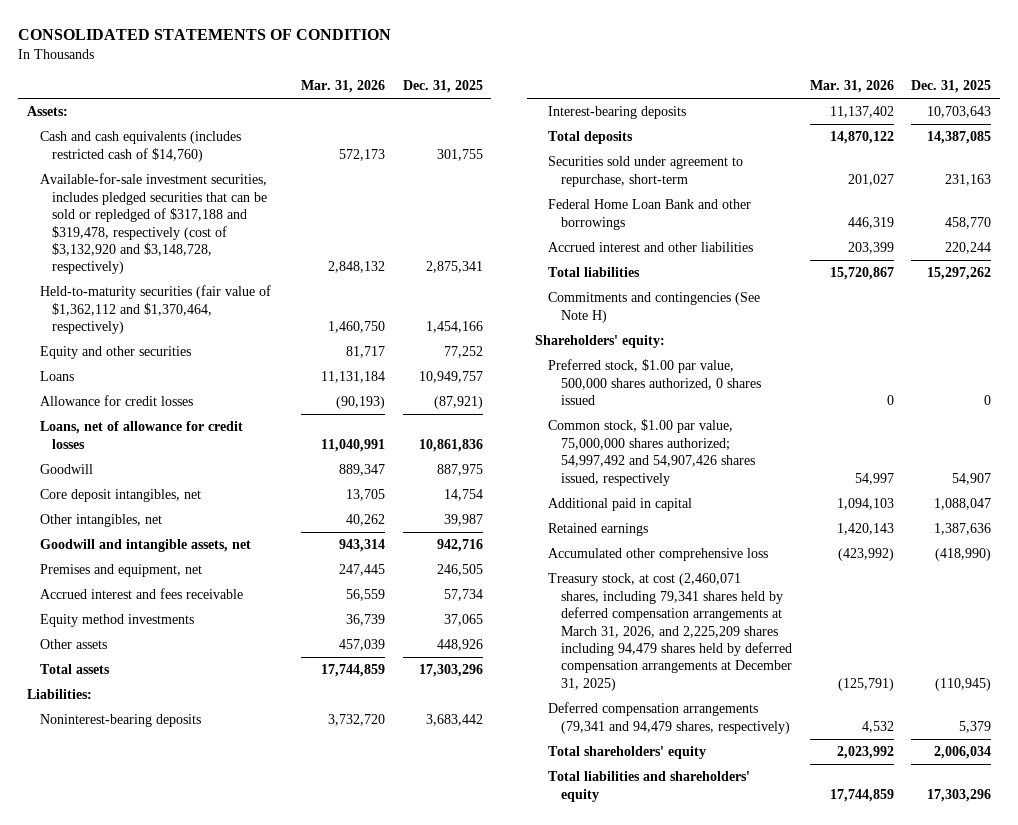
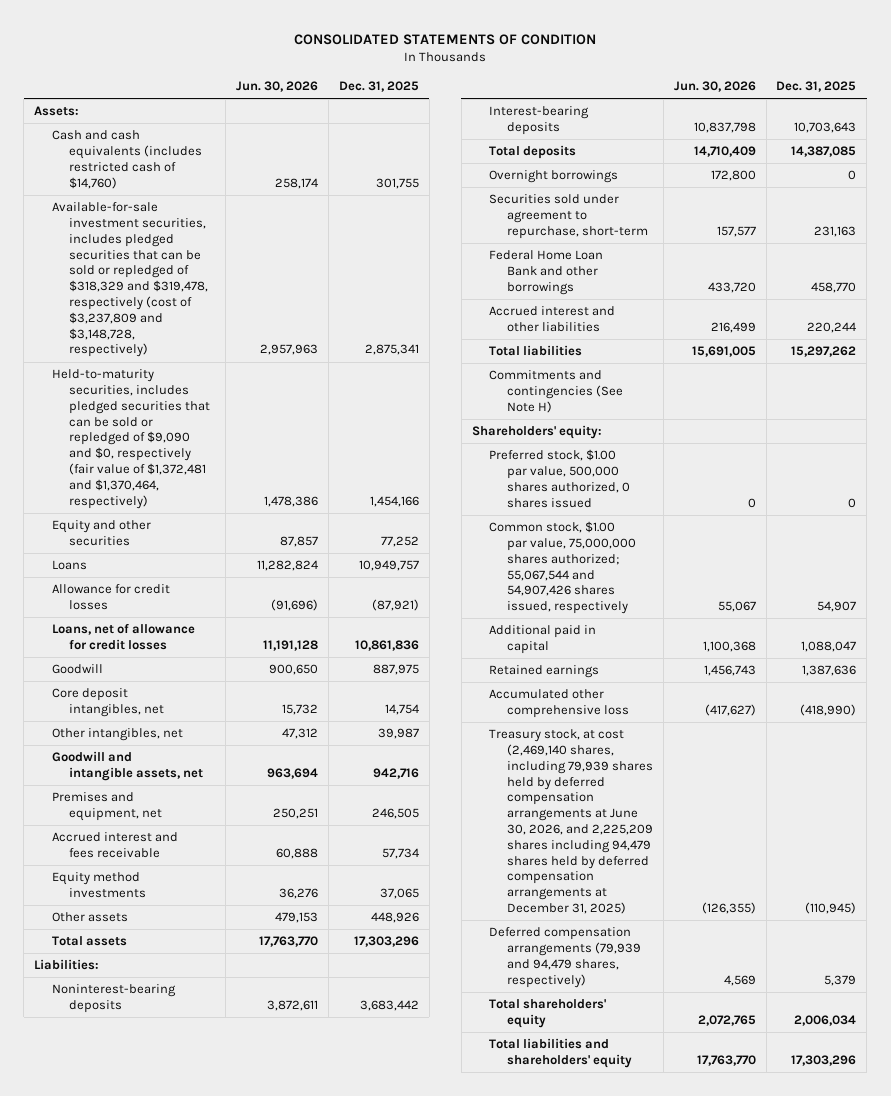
[301,80,386,94] Mar. 31, 2026 -> none
none -> [236,81,319,93] Jun. 30, 2026
[39,173,268,275] Available-for-sale investment securities, includes pledged securities that can be sold or repledged of $317,188 and $319,478, respectively (cost of $3,132,920 and $3,148,728, respectively) -> [51,202,209,358] Available-for-sale investment securities, includes pledged securities that can be sold or repledged of $318,329 and $319,478, respectively (cost of $3,237,809 and $3,148,728, respectively)
[39,285,271,335] Held-to-maturity securities (fair value of $1,362,112 and $1,370,464, respectively) -> [51,369,211,509] Held-to-maturity securities, includes pledged securities that can be sold or repledged of $9,090 and $0, respectively (fair value of $1,372,481 and $1,370,464, respectively)
none -> [489,170,619,184] Overnight borrowings
[548,419,756,486] Common stock, $1.00 par value, 75,000,000 shares authorized; 54,997,492 and 54,907,426 shares issued, respectively -> [489,521,636,615] Common stock, $1.00 par value, 75,000,000 shares authorized; 55,067,544 and 54,907,426 shares issued, respectively
[548,573,793,691] Treasury stock, at cost (2,460,071 shares, including 79,341 shares held by deferred compensation arrangements at March 31, 2026, and 2,225,209 shares including 94,479 shares held by deferred compensation arrangements at December 31, 2025) -> [489,729,653,915] Treasury stock, at cost (2,469,140 shares, including 79,939 shares held by deferred compensation arrangements at June 30, 2026, and 2,225,209 shares including 94,479 shares held by deferred compensation arrangements at December 31, 2025)
[548,702,791,734] Deferred compensation arrangements (79,341 and 94,479 shares, respectively) -> [489,927,641,988] Deferred compensation arrangements (79,939 and 94,479 shares, respectively)

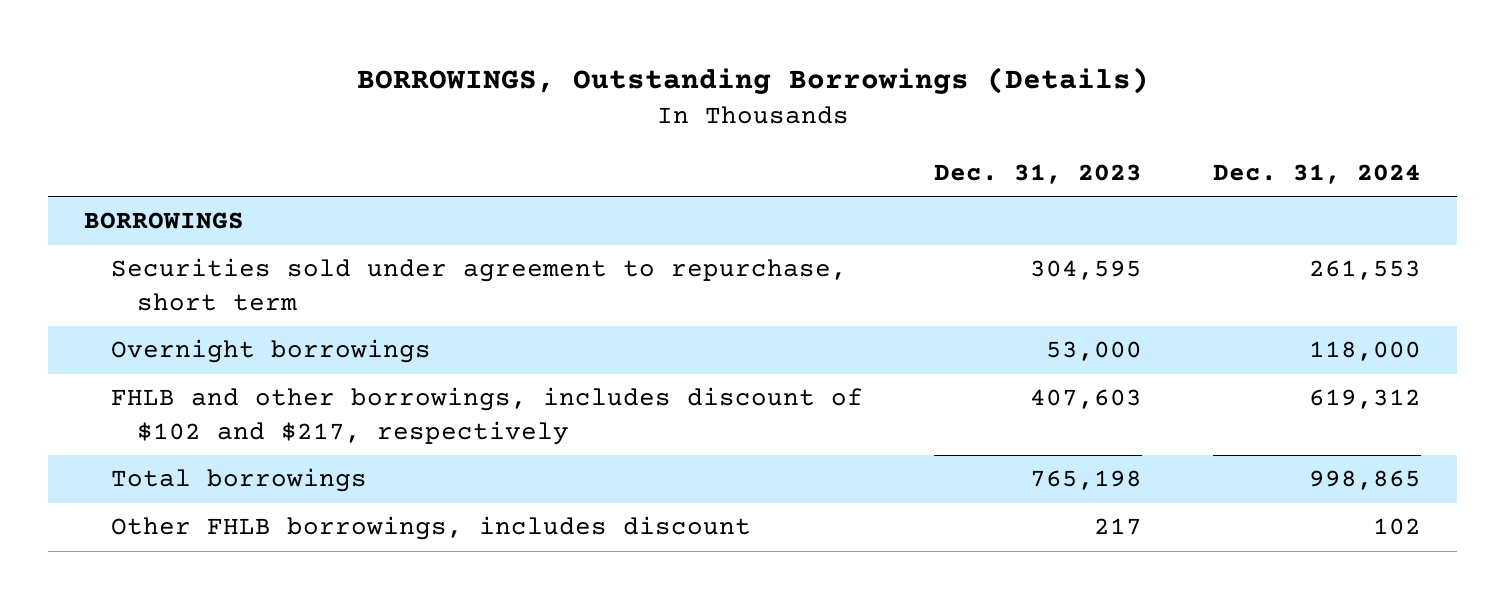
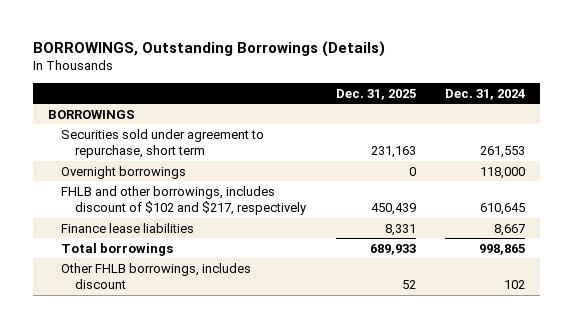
[934,164,1143,185] Dec. 31, 2023 -> none
none -> [335,88,416,100] Dec. 31, 2025
[1309,389,1422,410] 619,312 -> [480,203,526,216] 610,645
none -> [61,222,195,233] Finance lease liabilities

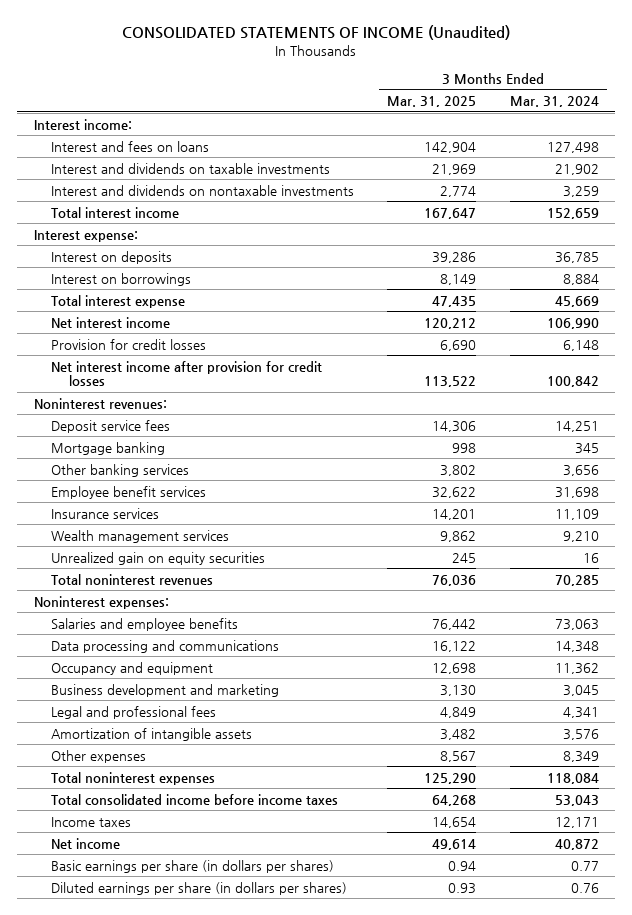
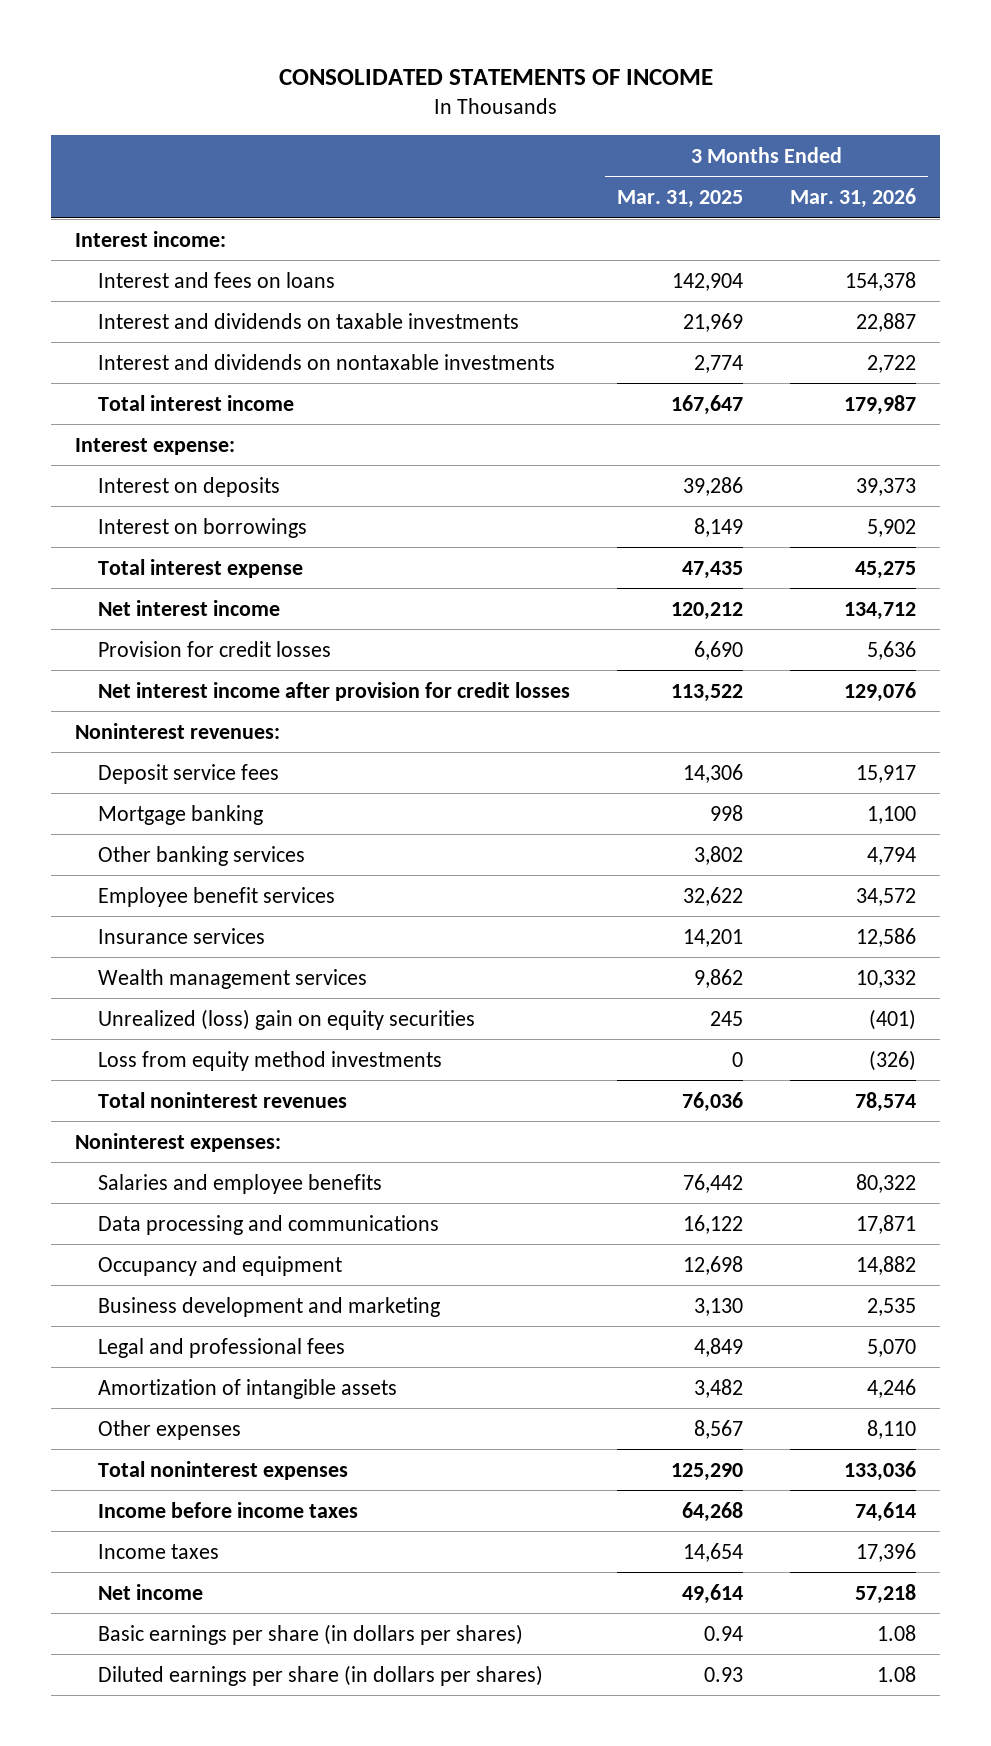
[122,25,511,41] CONSOLIDATED STATEMENTS OF INCOME (Unaudited) -> [278,68,713,85] CONSOLIDATED STATEMENTS OF INCOME
[509,96,599,108] Mar. 31, 2024 -> none
none -> [790,188,917,209] Mar. 31, 2026
[51,551,266,565] Unrealized gain on equity securities -> [97,1008,475,1030] Unrealized (loss) gain on equity securities
none -> [97,1050,442,1071] Loss from equity method investments
[51,793,339,805] Total consolidated income before income taxes -> [97,1501,358,1518] Income before income taxes

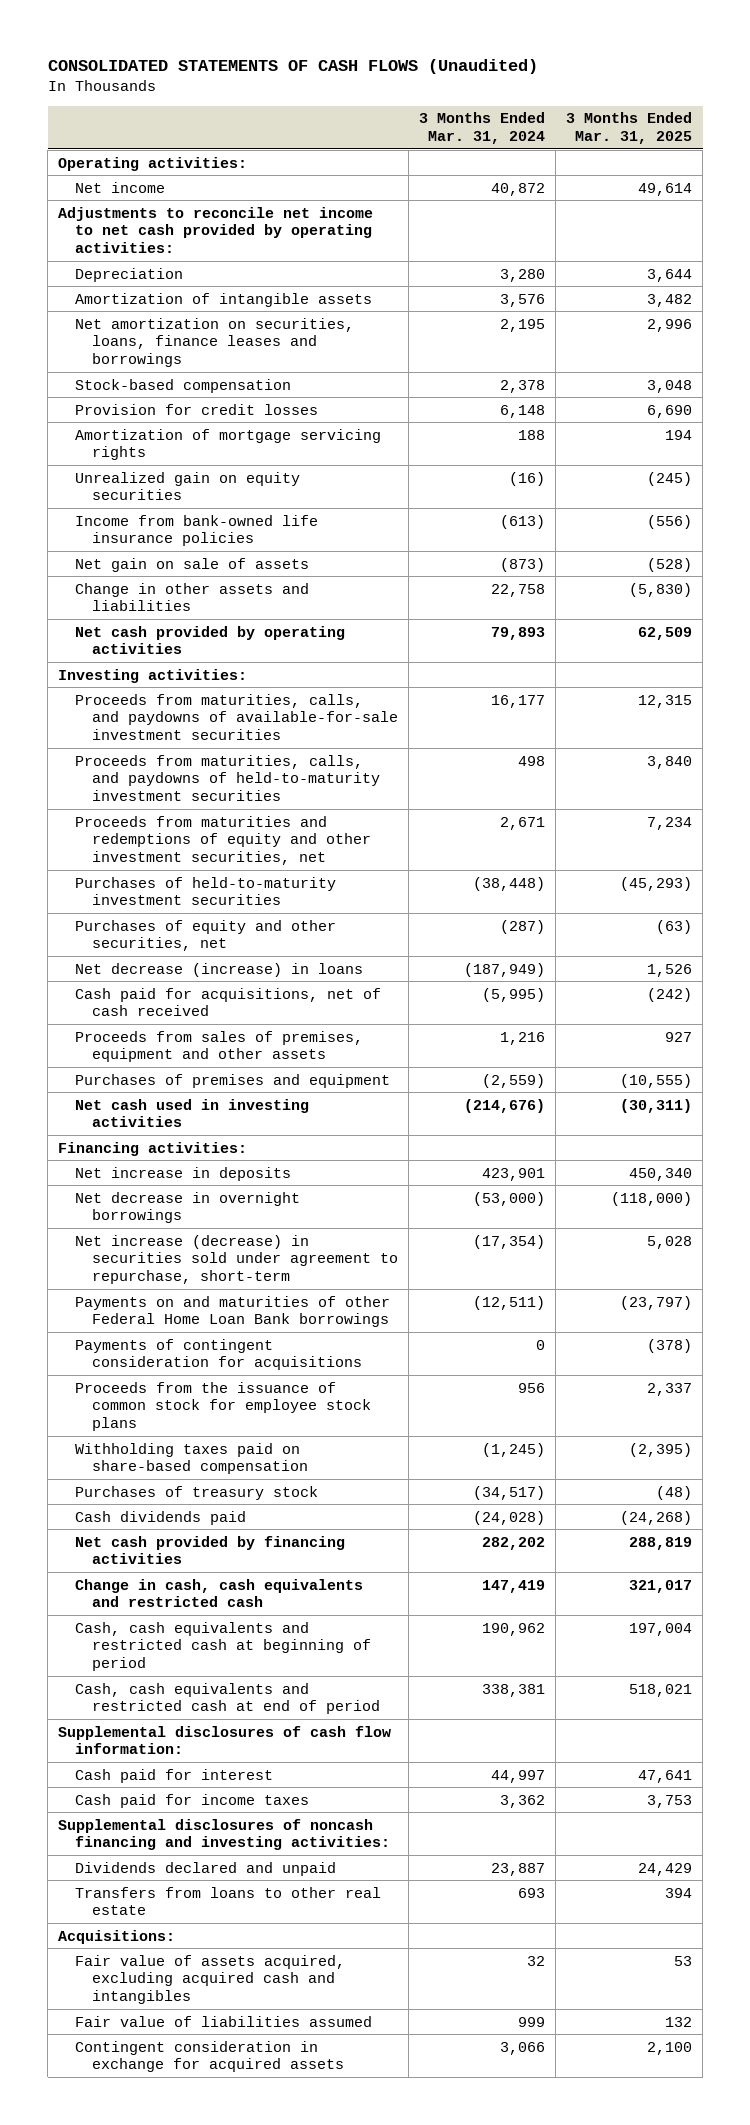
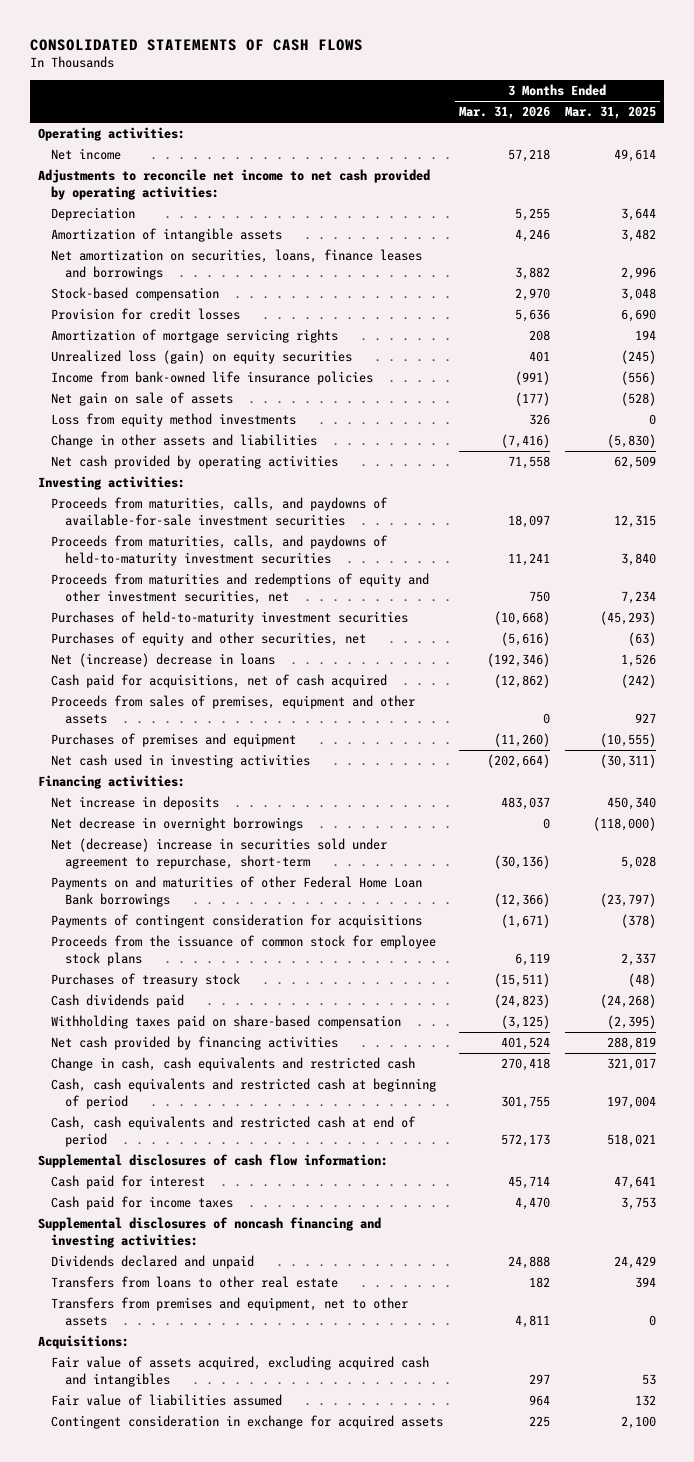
[47,58,538,74] CONSOLIDATED STATEMENTS OF CASH FLOWS (Unaudited) -> [30,38,364,51] CONSOLIDATED STATEMENTS OF CASH FLOWS
[418,112,545,144] 3 Months Ended Mar. 31, 2024 -> none
none -> [458,106,550,120] Mar. 31, 2026
[74,471,300,501] Unrealized gain on equity securities -> [51,350,353,365] Unrealized loss (gain) on equity securities
none -> [51,413,297,428] Loss from equity method investments
[74,962,363,977] Net decrease (increase) in loans -> [51,653,276,668] Net (increase) decrease in loans
[74,987,381,1017] Cash paid for acquisitions, net of cash received -> [51,674,388,689] Cash paid for acquisitions, net of cash acquired
[74,1234,398,1285] Net increase (decrease) in securities sold under agreement to repurchase, short-term -> [51,838,388,869] Net (decrease) increase in securities sold under agreement to repurchase, short-term
[74,1442,308,1475] Withholding taxes paid on share-based compensation -> [51,1015,402,1030] Withholding taxes paid on share-based compensation
none -> [51,1297,409,1326] Transfers from premises and equipment, net to other assets

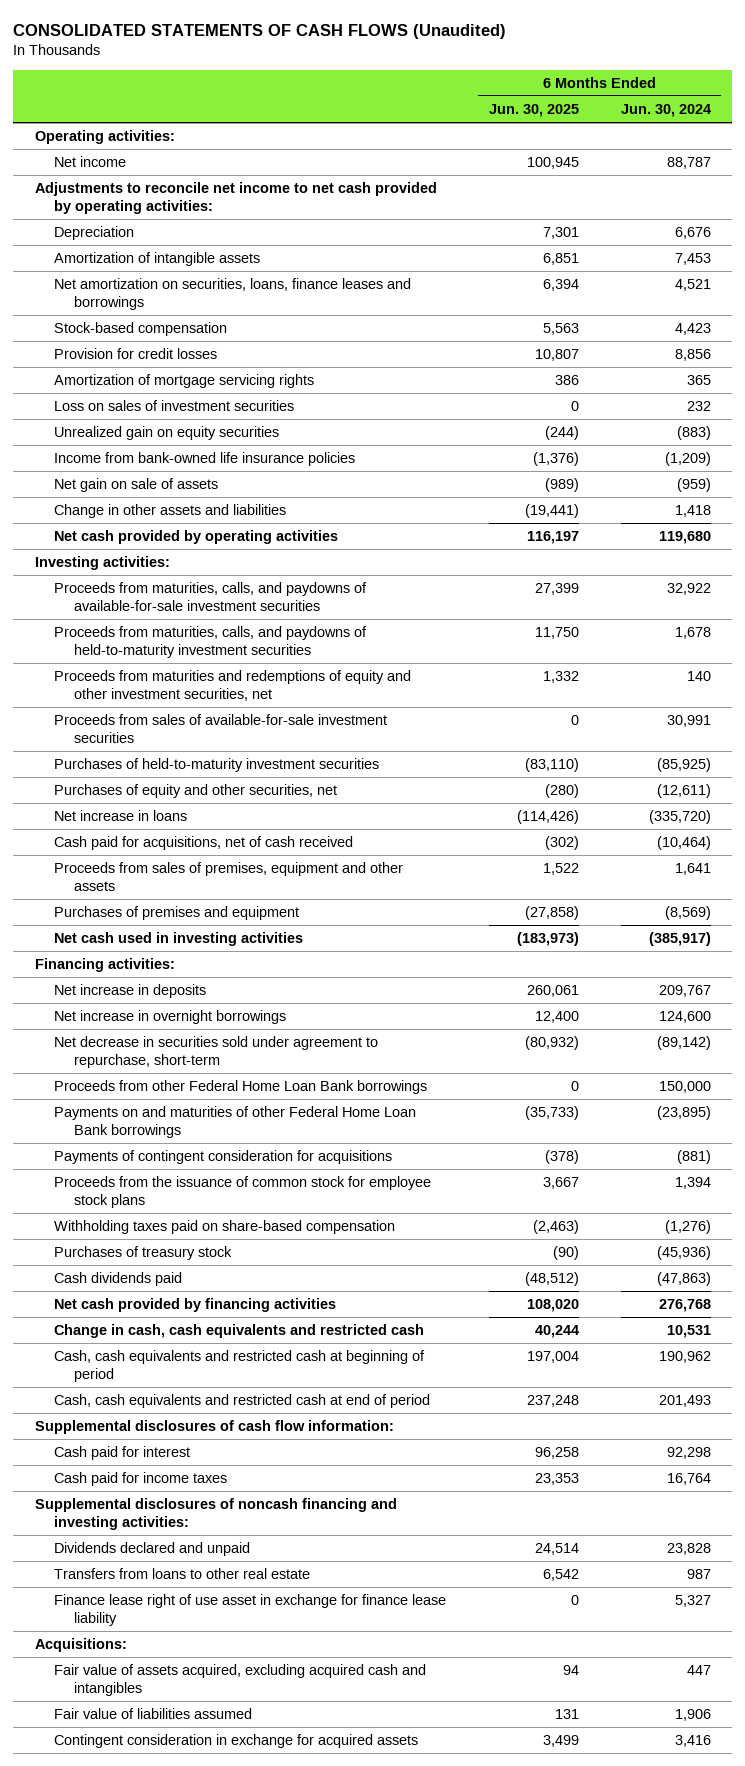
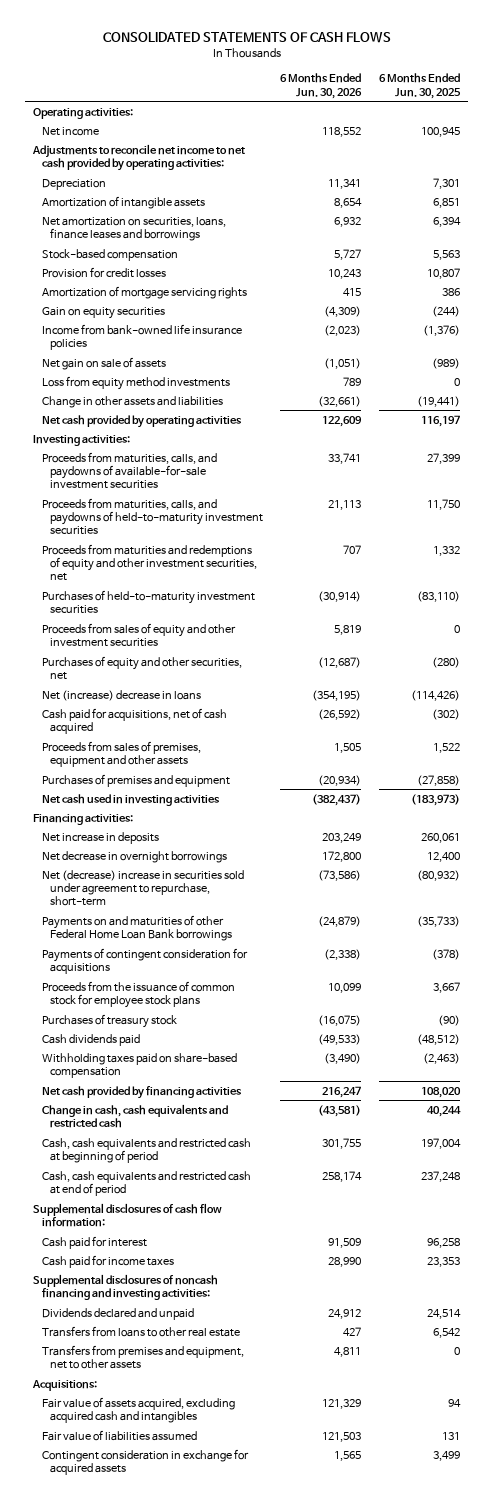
[13,23,507,39] CONSOLIDATED STATEMENTS OF CASH FLOWS (Unaudited) -> [102,32,391,44] CONSOLIDATED STATEMENTS OF CASH FLOWS
[620,103,711,117] Jun. 30, 2024 -> none
none -> [280,73,363,99] 6 Months Ended Jun. 30, 2026
[54,400,295,412] Loss on sales of investment securities -> none
[54,426,280,441] Unrealized gain on equity securities -> [41,306,165,319] Gain on equity securities
none -> [41,375,230,390] Loss from equity method investments
[54,714,388,743] Proceeds from sales of available-for-sale investment securities -> none
none -> [41,622,236,648] Proceeds from sales of equity and other investment securities
[54,810,188,822] Net increase in loans -> [41,689,201,701] Net (increase) decrease in loans
[54,836,354,851] Cash paid for acquisitions, net of cash received -> [41,707,227,735] Cash paid for acquisitions, net of cash acquired
[54,1080,428,1095] Proceeds from other Federal Home Loan Bank borrowings -> none
[54,1010,287,1025] Net increase in overnight borrowings -> [41,850,227,863] Net decrease in overnight borrowings
[54,1036,379,1068] Net decrease in securities sold under agreement to repurchase, short-term -> [41,869,244,907] Net (decrease) increase in securities sold under agreement to repurchase, short-term
[54,1220,396,1235] Withholding taxes paid on share-based compensation -> [41,1052,237,1079] Withholding taxes paid on share-based compensation
[54,1594,447,1626] Finance lease right of use asset in exchange for finance lease liability -> none
none -> [41,1344,244,1370] Transfers from premises and equipment, net to other assets

